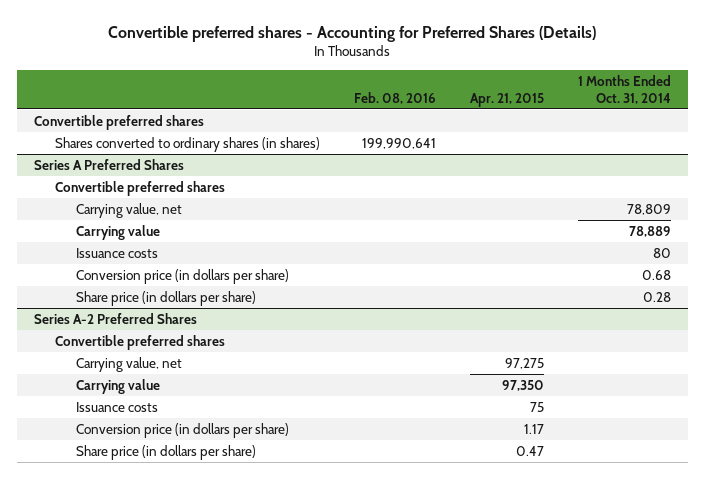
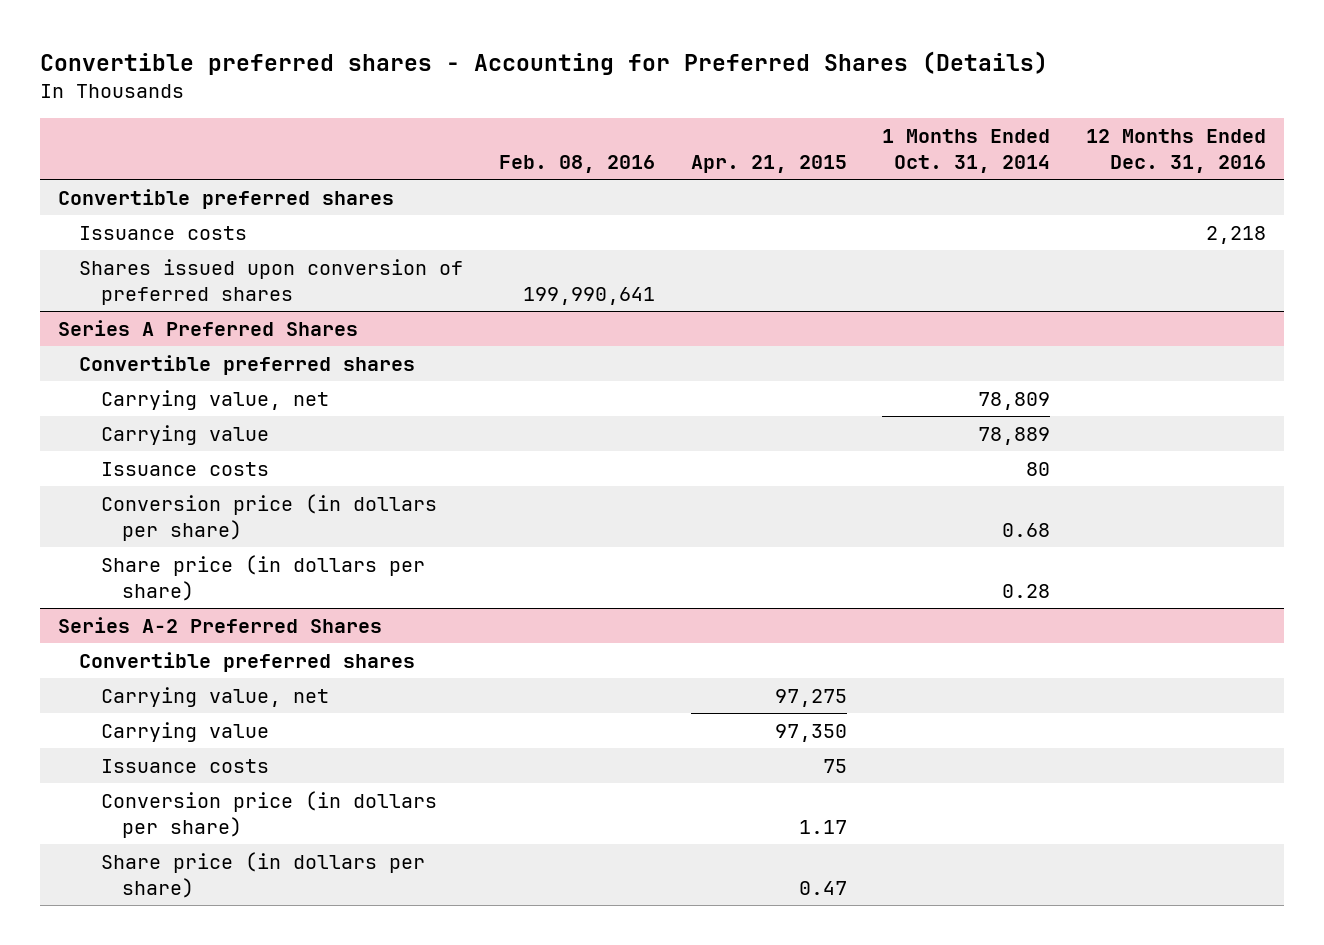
none -> [1086,129,1267,174] 12 Months Ended Dec. 31, 2016
none -> [79,225,248,240] Issuance costs
[54,136,320,152] Shares converted to ordinary shares (in shares) -> [79,258,464,305] Shares issued upon conversion of preferred shares

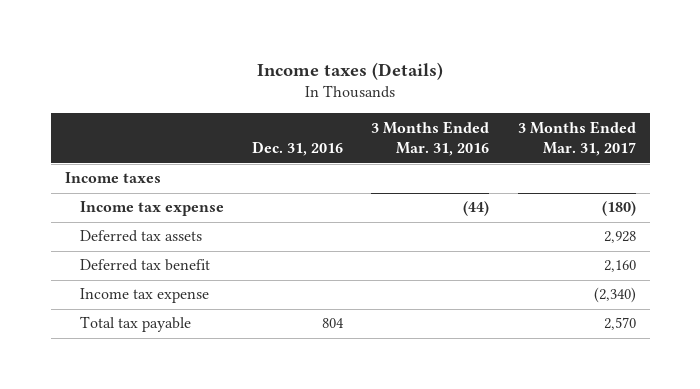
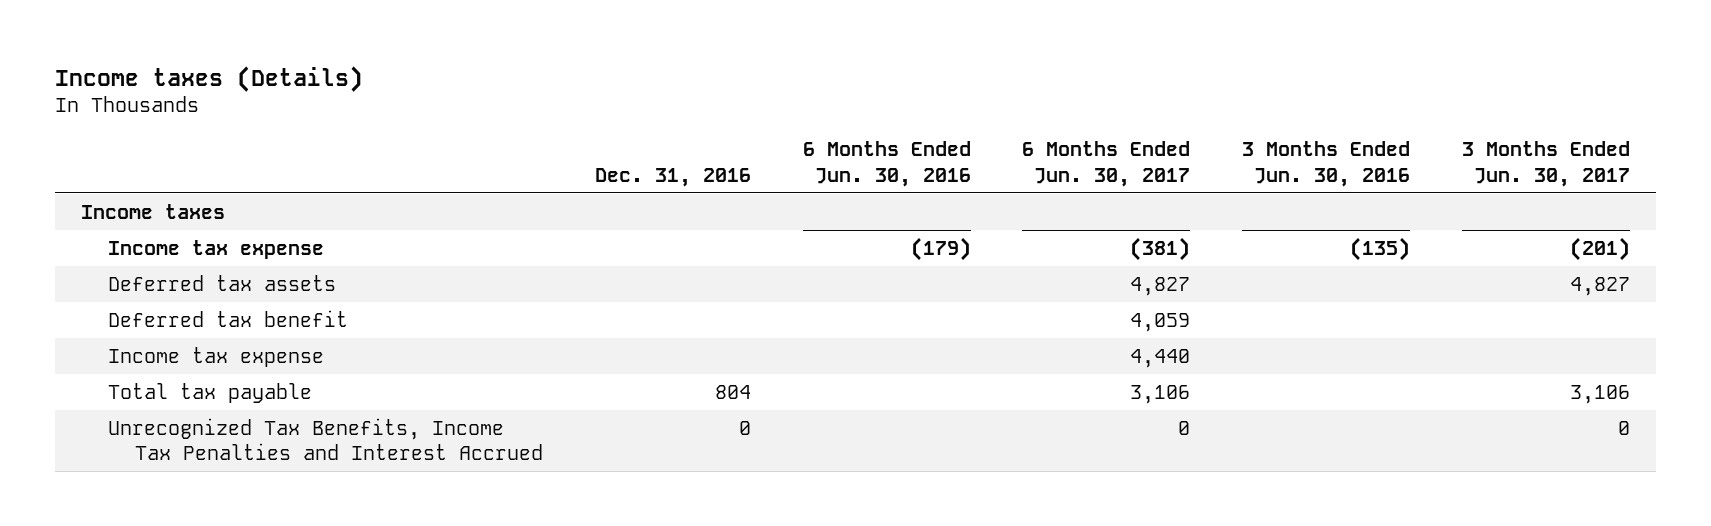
[371,120,490,157] 3 Months Ended Mar. 31, 2016 -> none
[517,120,636,157] 3 Months Ended Mar. 31, 2017 -> none
none -> [802,141,971,187] 6 Months Ended Jun. 30, 2016
none -> [1022,141,1191,187] 6 Months Ended Jun. 30, 2017
none -> [1242,141,1411,187] 3 Months Ended Jun. 30, 2016
none -> [1462,141,1631,187] 3 Months Ended Jun. 30, 2017
none -> [107,417,543,461] Unrecognized Tax Benefits, Income Tax Penalties and Interest Accrued

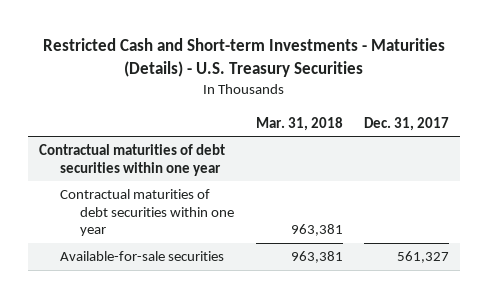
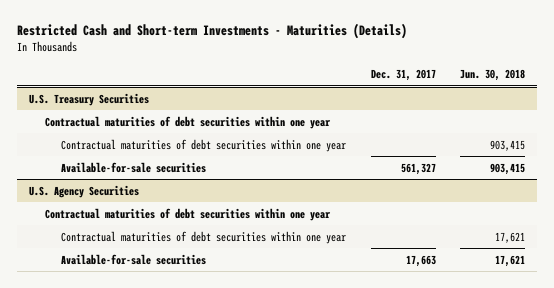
[43,38,446,78] Restricted Cash and Short-term Investments - Maturities (Details) - U.S. Treasury Securities -> [17,23,408,40] Restricted Cash and Short-term Investments - Maturities (Details)
[255,116,343,131] Mar. 31, 2018 -> none
none -> [460,69,526,82] Jun. 30, 2018
none -> [29,92,150,106] U.S. Treasury Securities
none -> [29,184,140,198] U.S. Agency Securities
none -> [45,207,332,221] Contractual maturities of debt securities within one year
none -> [61,230,347,244] Contractual maturities of debt securities within one year
none -> [61,253,207,265] Available-for-sale securities

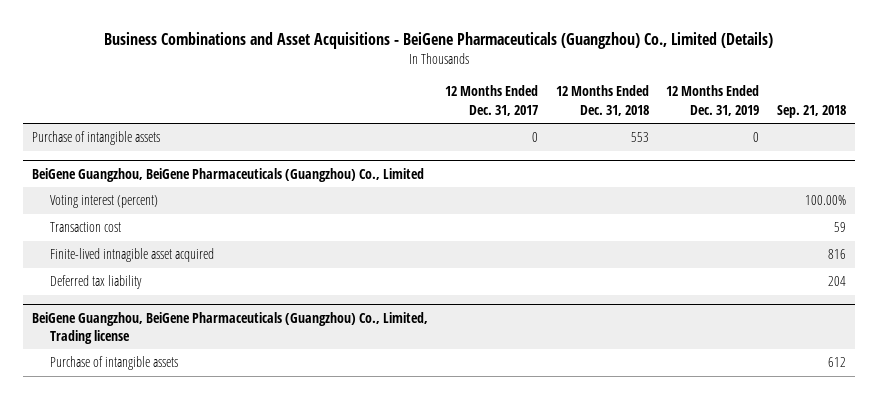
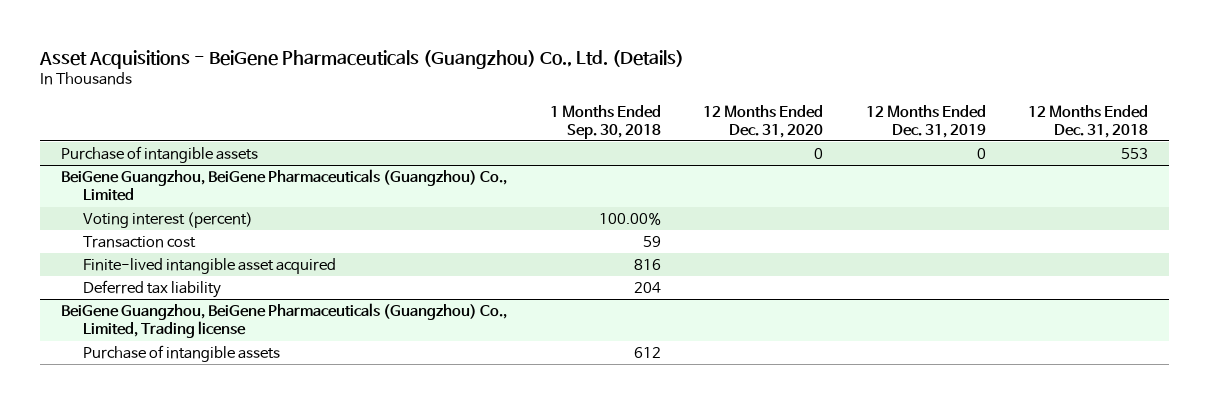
[103,31,773,49] Business Combinations and Asset Acquisitions - BeiGene Pharmaceuticals (Guangzhou) Co., Limited (Details) -> [39,49,685,69] Asset Acquisitions - BeiGene Pharmaceuticals (Guangzhou) Co., Ltd. (Details)
[445,85,539,116] 12 Months Ended Dec. 31, 2017 -> none
[776,104,846,118] Sep. 21, 2018 -> none
none -> [549,104,661,139] 1 Months Ended Sep. 30, 2018
none -> [703,104,824,138] 12 Months Ended Dec. 31, 2020
[49,248,214,263] Finite-lived intnagible asset acquired -> [83,258,337,275] Finite-lived intangible asset acquired

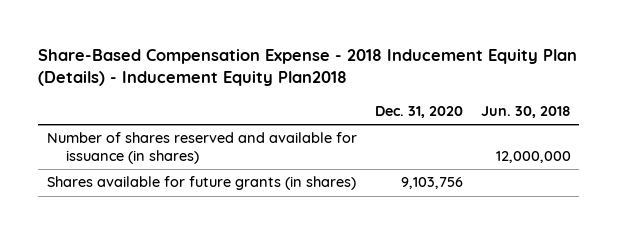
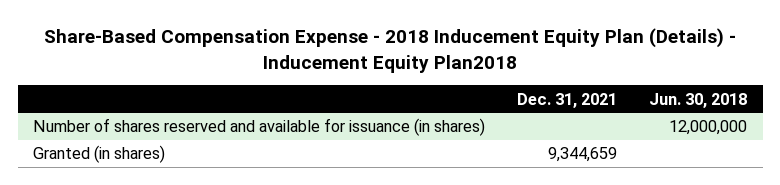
[374,106,463,119] Dec. 31, 2020 -> none
none -> [517,92,618,108] Dec. 31, 2021
[47,176,357,191] Shares available for future grants (in shares) -> [33,145,166,164] Granted (in shares)

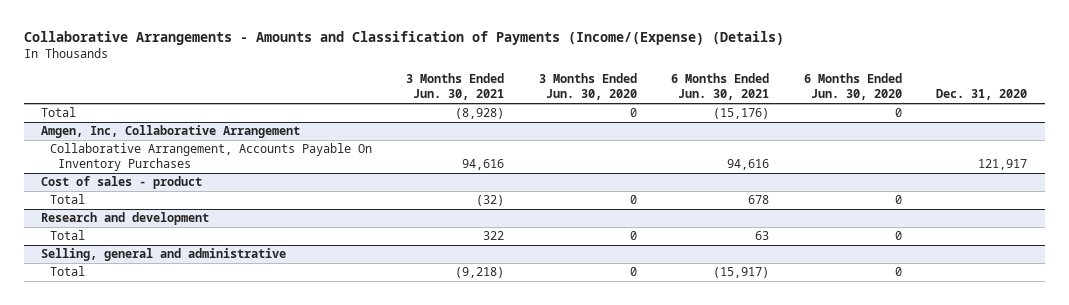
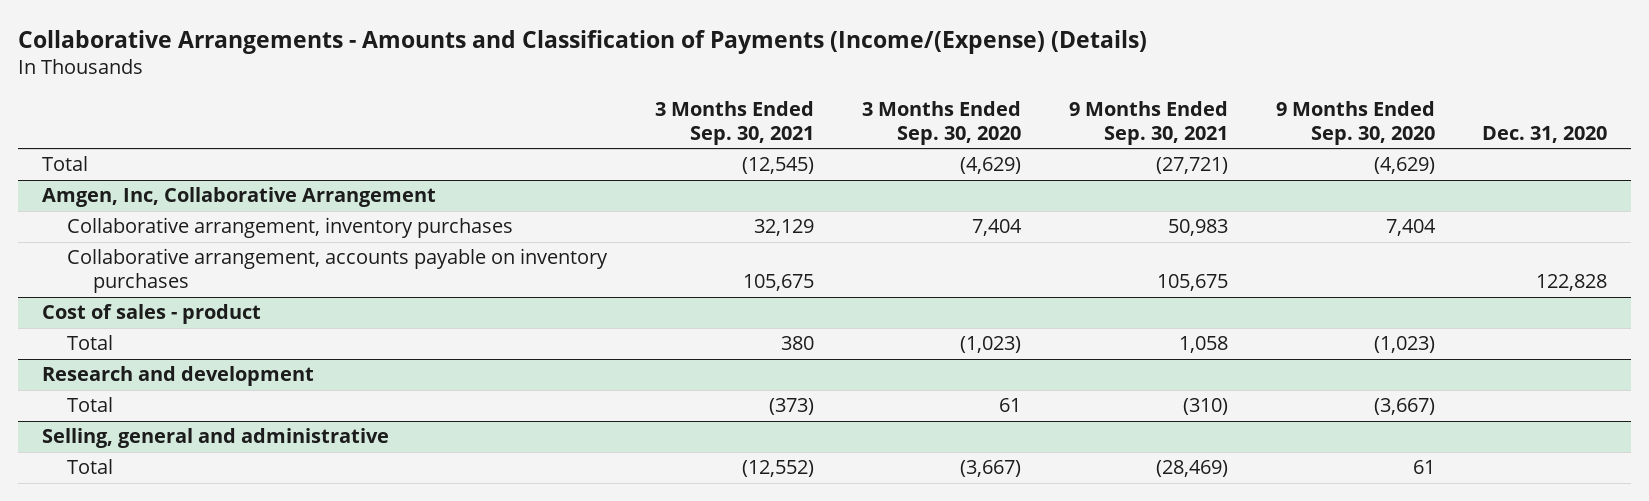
[406,73,505,101] 3 Months Ended Jun. 30, 2021 -> none
[538,73,637,101] 3 Months Ended Jun. 30, 2020 -> none
[671,73,770,101] 6 Months Ended Jun. 30, 2021 -> none
[803,73,902,101] 6 Months Ended Jun. 30, 2020 -> none
none -> [655,101,815,145] 3 Months Ended Sep. 30, 2021
none -> [861,101,1021,145] 3 Months Ended Sep. 30, 2020
none -> [1068,101,1228,145] 9 Months Ended Sep. 30, 2021
none -> [1275,101,1435,145] 9 Months Ended Sep. 30, 2020
none -> [67,217,514,239] Collaborative arrangement, inventory purchases
[49,143,372,172] Collaborative Arrangement, Accounts Payable On Inventory Purchases -> [67,248,609,294] Collaborative arrangement, accounts payable on inventory purchases
[978,159,1028,171] 121,917 -> [1536,274,1608,292] 122,828

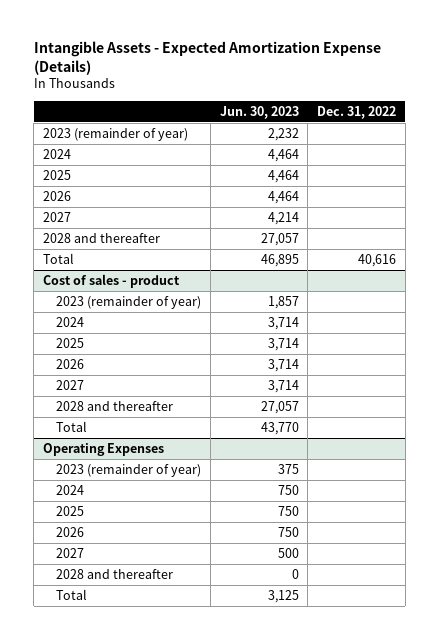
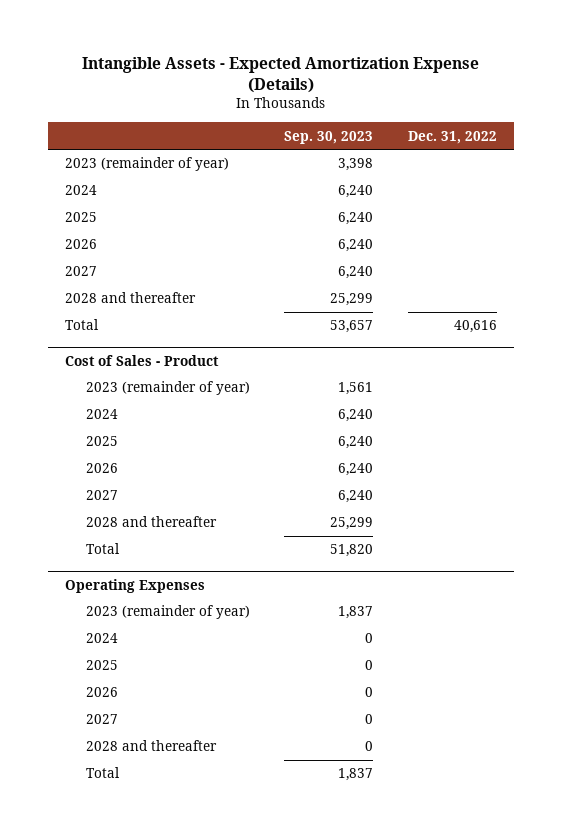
[219,105,299,119] Jun. 30, 2023 -> none
none -> [284,130,374,144] Sep. 30, 2023
[42,274,180,289] Cost of sales - product -> [64,354,219,366] Cost of Sales - Product

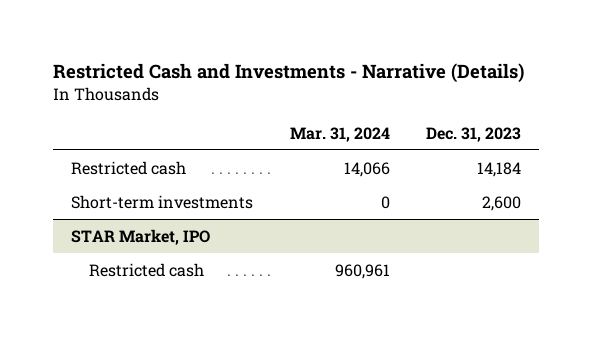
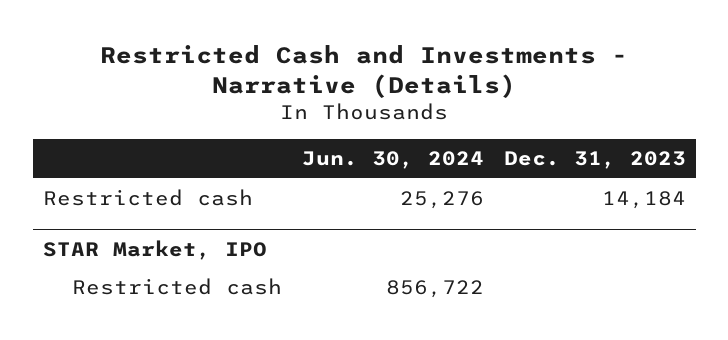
[289,126,390,142] Mar. 31, 2024 -> none
none -> [301,151,484,170] Jun. 30, 2024
[71,194,254,209] Short-term investments -> none

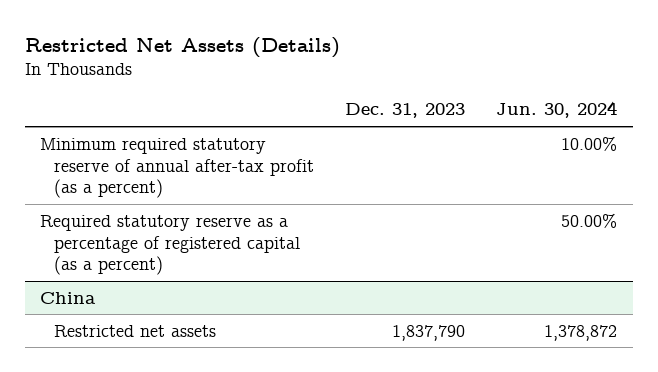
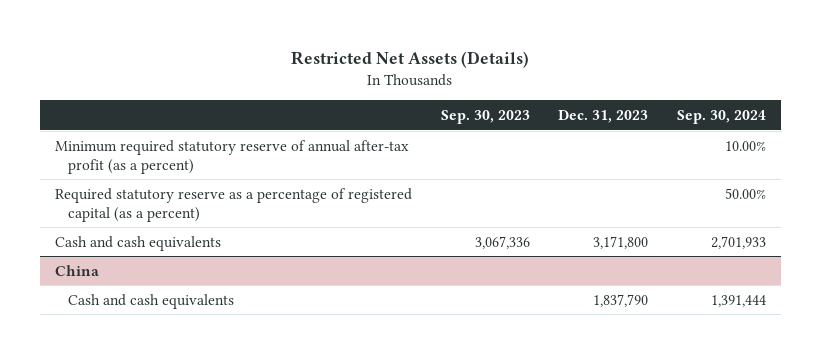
[496,101,618,119] Jun. 30, 2024 -> none
none -> [440,109,530,124] Sep. 30, 2023
none -> [677,109,767,124] Sep. 30, 2024
none -> [54,235,221,251] Cash and cash equivalents
[53,324,216,337] Restricted net assets -> [68,293,235,309] Cash and cash equivalents

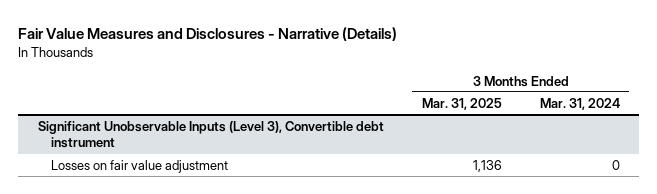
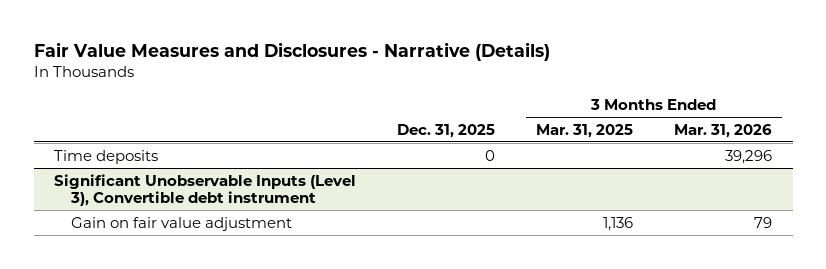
[539,97,620,110] Mar. 31, 2024 -> none
none -> [397,123,496,138] Dec. 31, 2025
none -> [674,123,773,138] Mar. 31, 2026
none -> [54,149,159,164] Time deposits
[50,159,228,173] Losses on fair value adjustment -> [71,216,293,231] Gain on fair value adjustment

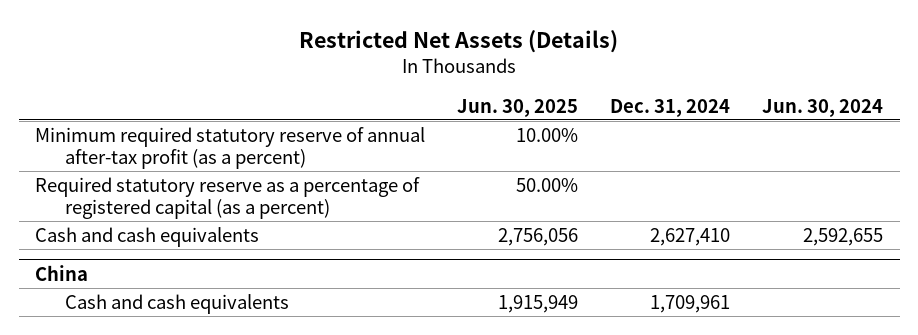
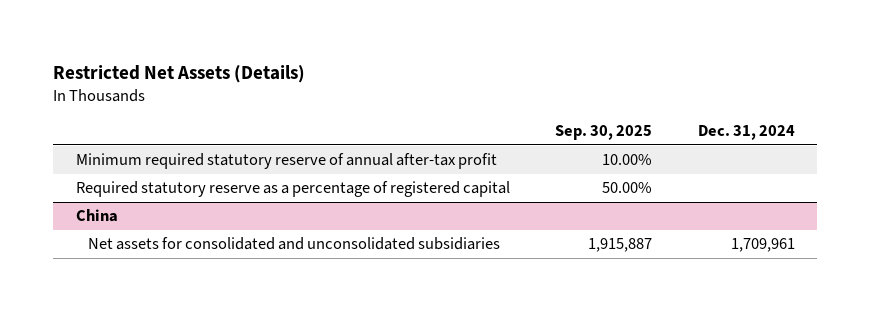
[457,98,579,117] Jun. 30, 2025 -> none
[762,98,884,117] Jun. 30, 2024 -> none
none -> [555,125,653,141] Sep. 30, 2025
[34,226,259,247] Cash and cash equivalents -> none
[34,126,425,169] Minimum required statutory reserve of annual after-tax profit (as a percent) -> [75,153,497,170] Minimum required statutory reserve of annual after-tax profit
[34,176,420,219] Required statutory reserve as a percentage of registered capital (as a percent) -> [75,181,510,198] Required statutory reserve as a percentage of registered capital
[64,293,289,314] Cash and cash equivalents -> [87,237,500,251] Net assets for consolidated and unconsolidated subsidiaries

